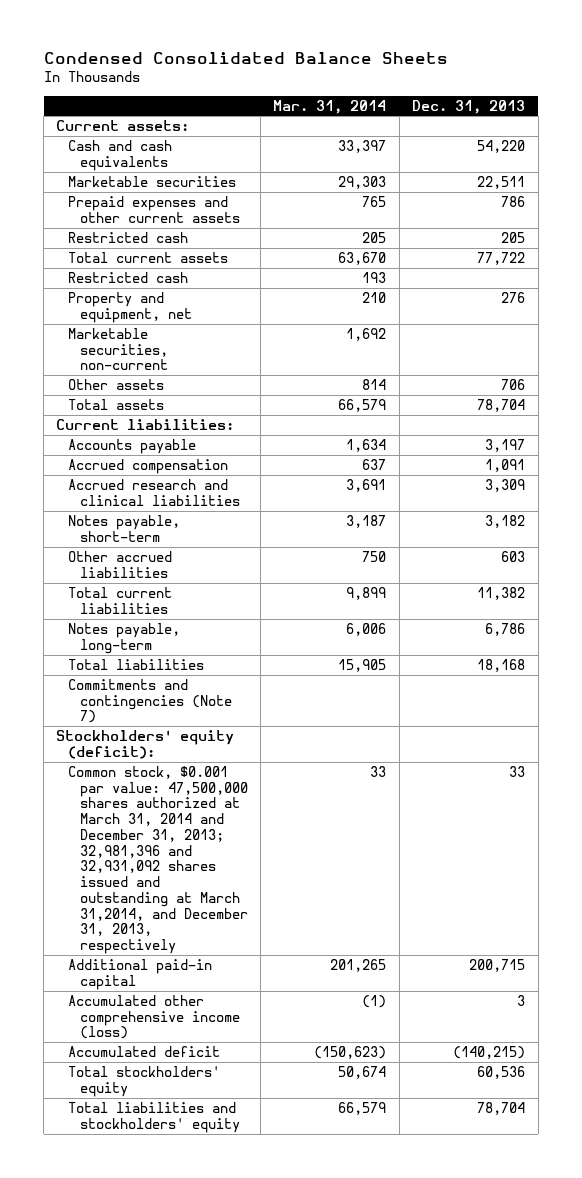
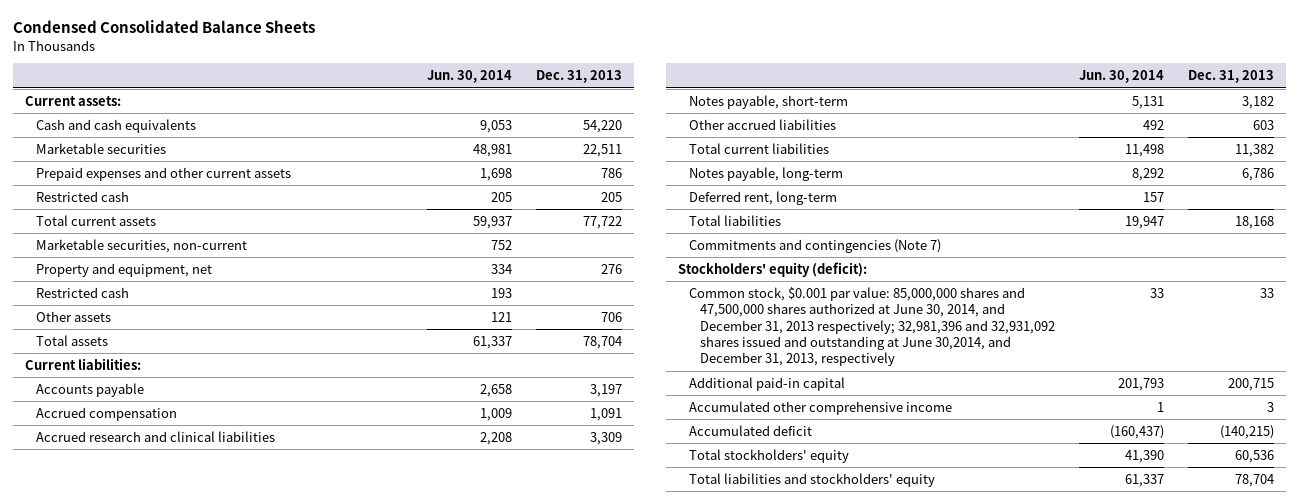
[273,99,387,114] Mar. 31, 2014 -> none
none -> [426,70,512,84] Jun. 30, 2014
[68,291,192,323] Property and equipment, net -> [36,262,213,277] Property and equipment, net
[68,271,189,283] Restricted cash -> [36,286,130,298] Restricted cash
none -> [689,190,838,205] Deferred rent, long-term
[68,765,248,954] Common stock, $0.001 par value: 47,500,000 shares authorized at March 31, 2014 and December 31, 2013; 32,981,396 and 32,931,092 shares issued and outstanding at March 31,2014, and December 31, 2013, respectively -> [689,286,1056,367] Common stock, $0.001 par value: 85,000,000 shares and 47,500,000 shares authorized at June 30, 2014, and December 31, 2013 respectively; 32,981,396 and 32,931,092 shares issued and outstanding at June 30,2014, and December 31, 2013, respectively
[68,994,240,1040] Accumulated other comprehensive income (loss) -> [689,400,953,415] Accumulated other comprehensive income

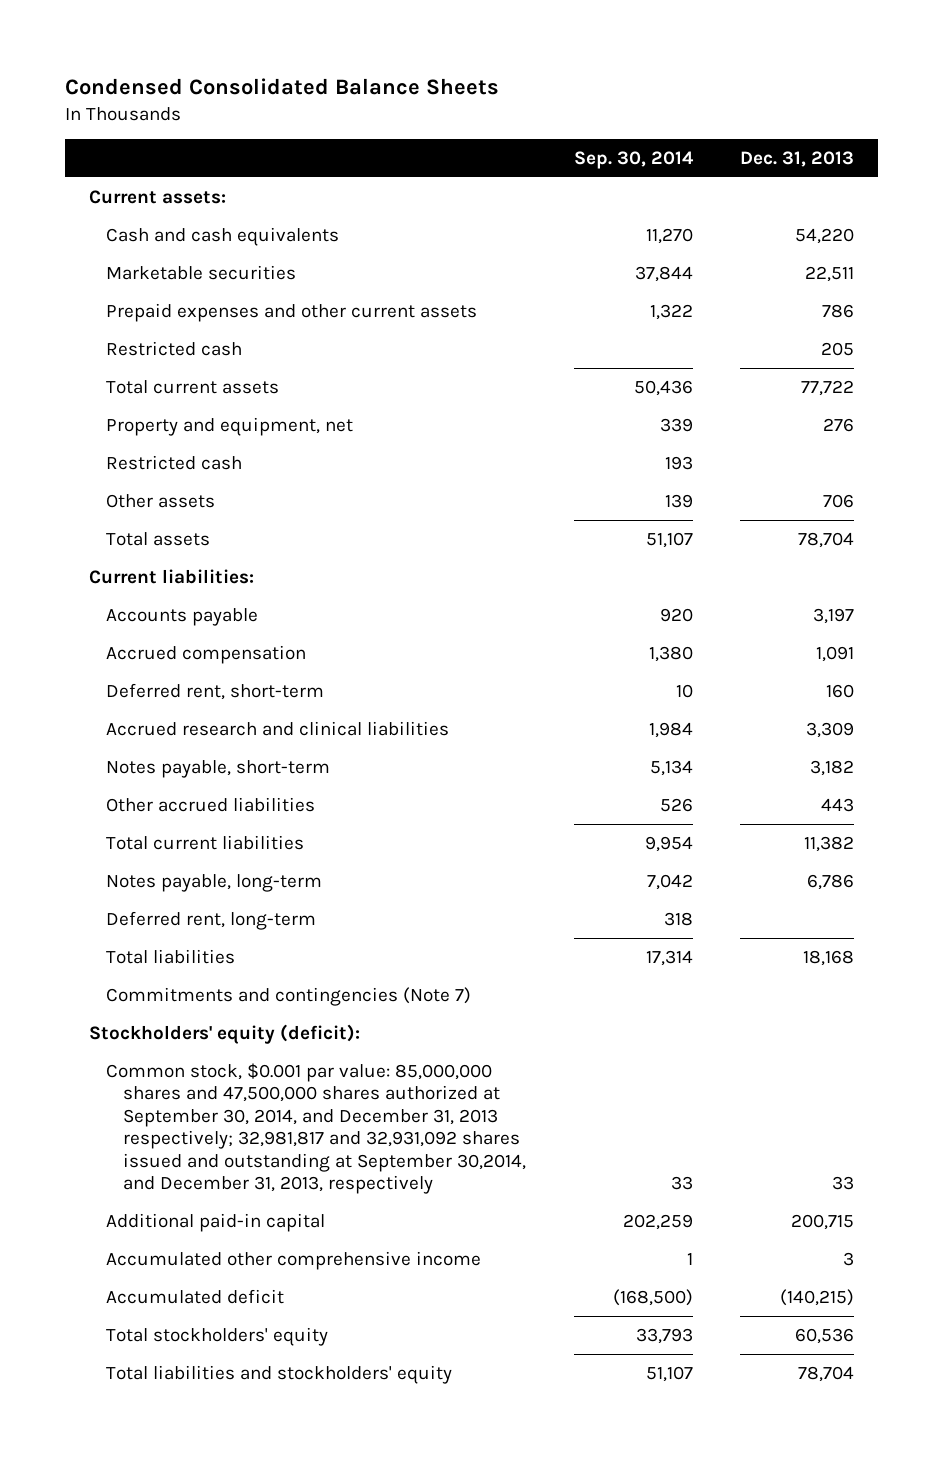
[426,70,512,84] Jun. 30, 2014 -> none
none -> [573,151,694,170] Sep. 30, 2014
[36,238,248,253] Marketable securities, non-current -> none
none -> [105,682,324,700] Deferred rent, short-term
[1253,119,1275,130] 603 -> [821,797,855,812] 443
[689,286,1056,367] Common stock, $0.001 par value: 85,000,000 shares and 47,500,000 shares authorized at June 30, 2014, and December 31, 2013 respectively; 32,981,396 and 32,931,092 shares issued and outstanding at June 30,2014, and December 31, 2013, respectively -> [105,1062,527,1195] Common stock, $0.001 par value: 85,000,000 shares and 47,500,000 shares authorized at September 30, 2014, and December 31, 2013 respectively; 32,981,817 and 32,931,092 shares issued and outstanding at September 30,2014, and December 31, 2013, respectively

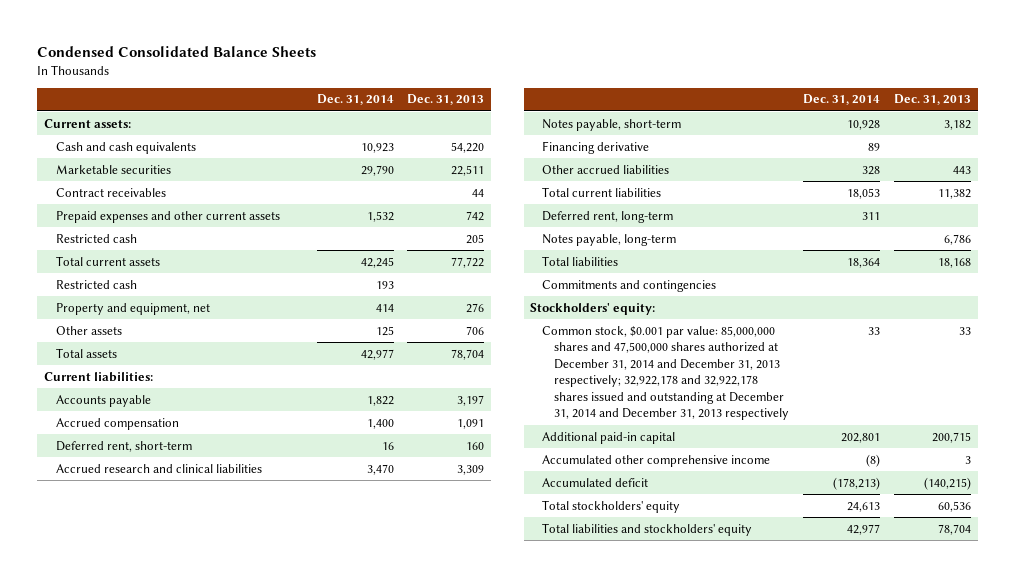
[573,151,694,170] Sep. 30, 2014 -> none
none -> [316,94,394,106] Dec. 31, 2014
none -> [56,187,167,197] Contract receivables
[822,303,855,318] 786 -> [466,210,485,221] 742
[105,416,353,436] Property and equipment, net -> [56,302,211,315] Property and equipment, net
none -> [542,140,650,154] Financing derivative
[105,873,322,892] Notes payable, long-term -> [542,233,677,246] Notes payable, long-term
[105,986,471,1006] Commitments and contingencies (Note 7) -> [542,279,717,292] Commitments and contingencies
[88,1023,360,1044] Stockholders' equity (deficit): -> [530,302,656,315] Stockholders' equity:
[105,1062,527,1195] Common stock, $0.001 par value: 85,000,000 shares and 47,500,000 shares authorized at September 30, 2014, and December 31, 2013 respectively; 32,981,817 and 32,931,092 shares issued and outstanding at September 30,2014, and December 31, 2013, respectively -> [542,325,790,421] Common stock, $0.001 par value: 85,000,000 shares and 47,500,000 shares authorized at December 31, 2014 and December 31, 2013 respectively; 32,922,178 and 32,922,178 shares issued and outstanding at December 31, 2014 and December 31, 2013 respectively

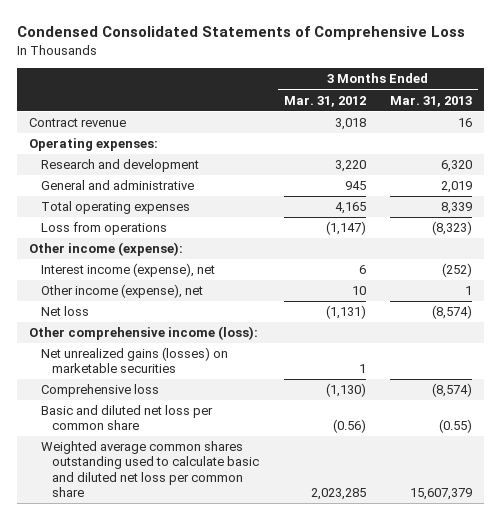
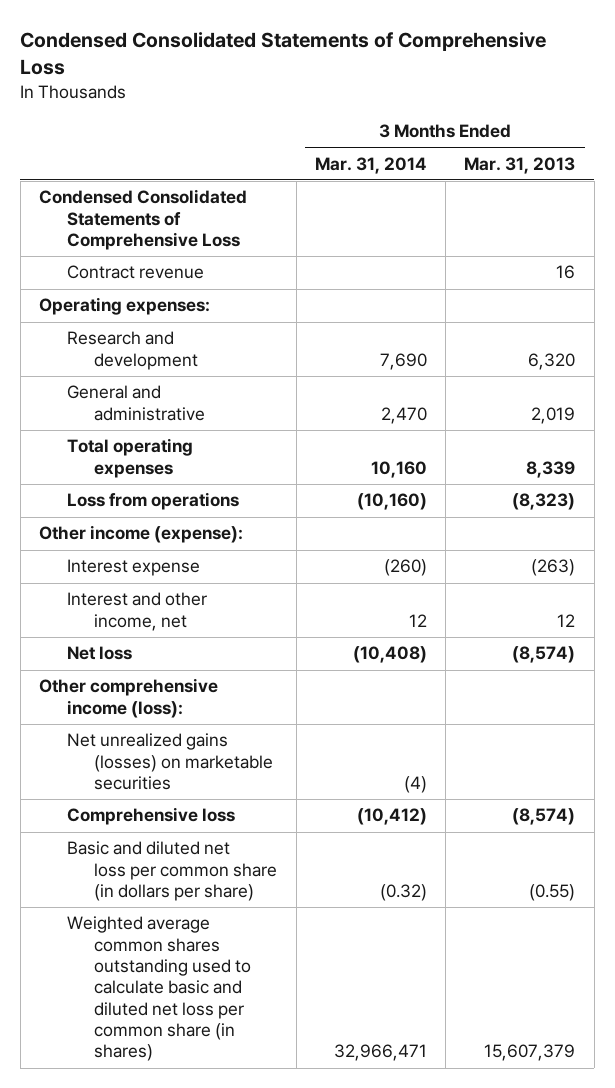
[283,95,366,107] Mar. 31, 2012 -> none
none -> [314,156,427,174] Mar. 31, 2014
none -> [39,189,248,251] Condensed Consolidated Statements of Comprehensive Loss
[40,284,203,299] Other income (expense), net -> none
none -> [66,559,200,577] Interest expense
[40,263,215,278] Interest income (expense), net -> [66,592,207,631] Interest and other income, net
[441,263,472,278] (252) -> [557,613,576,627] 12
[40,405,213,431] Basic and diluted net loss per common share -> [66,841,278,902] Basic and diluted net loss per common share (in dollars per share)
[40,441,260,497] Weighted average common shares outstanding used to calculate basic and diluted net loss per common share -> [66,916,252,1062] Weighted average common shares outstanding used to calculate basic and diluted net loss per common share (in shares)

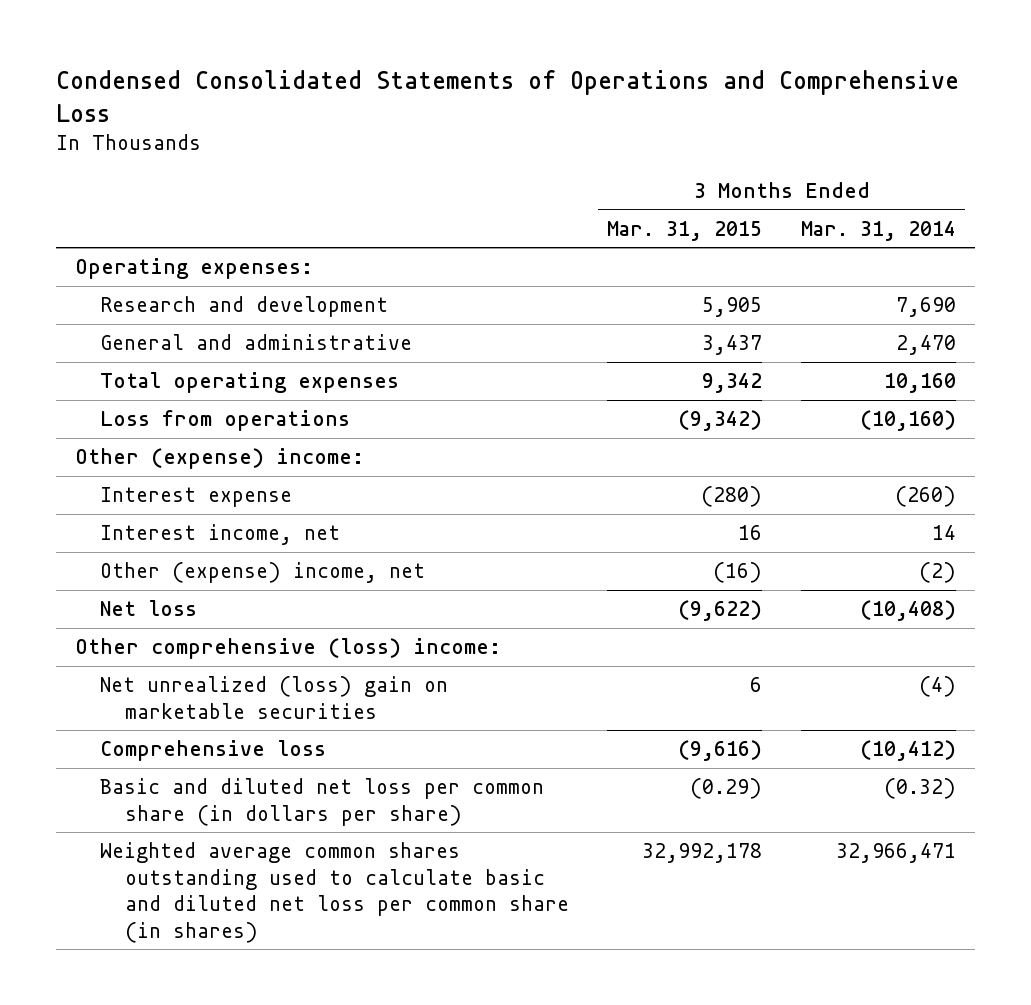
[20,32,547,76] Condensed Consolidated Statements of Comprehensive Loss -> [55,69,959,122] Condensed Consolidated Statements of Operations and Comprehensive Loss
[464,156,576,174] Mar. 31, 2013 -> none
none -> [607,220,763,241] Mar. 31, 2015
[39,189,248,251] Condensed Consolidated Statements of Comprehensive Loss -> none
[66,265,204,280] Contract revenue -> none
[39,525,244,544] Other income (expense): -> [74,448,364,470] Other (expense) income:
[66,592,207,631] Interest and other income, net -> [100,524,341,546] Interest income, net
[408,613,427,627] 12 -> [931,525,956,541] 14
none -> [100,562,426,584] Other (expense) income, net
[39,678,219,718] Other comprehensive income (loss): -> [74,638,501,660] Other comprehensive (loss) income:
[66,733,274,791] Net unrealized gains (losses) on marketable securities -> [100,676,449,719] Net unrealized (loss) gain on marketable securities

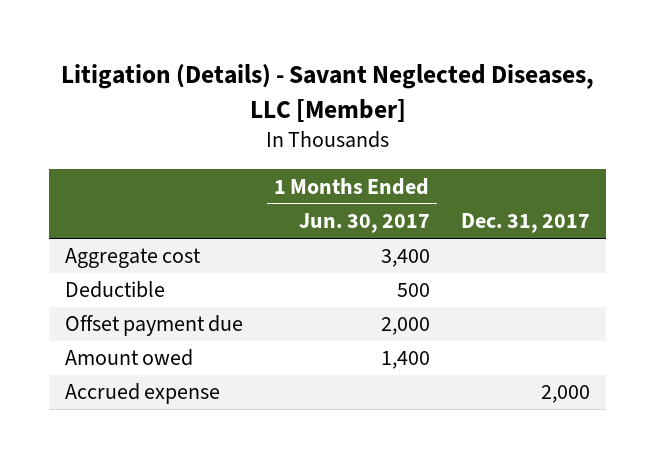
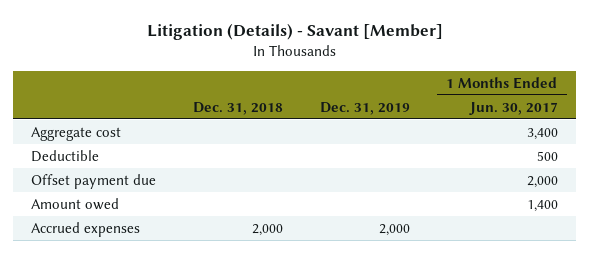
[60,64,594,122] Litigation (Details) - Savant Neglected Diseases, LLC [Member] -> [146,23,443,41] Litigation (Details) - Savant [Member]
[461,213,591,234] Dec. 31, 2017 -> none
none -> [193,101,284,115] Dec. 31, 2018
none -> [319,101,410,115] Dec. 31, 2019
[64,383,220,405] Accrued expense -> [31,221,141,237] Accrued expenses

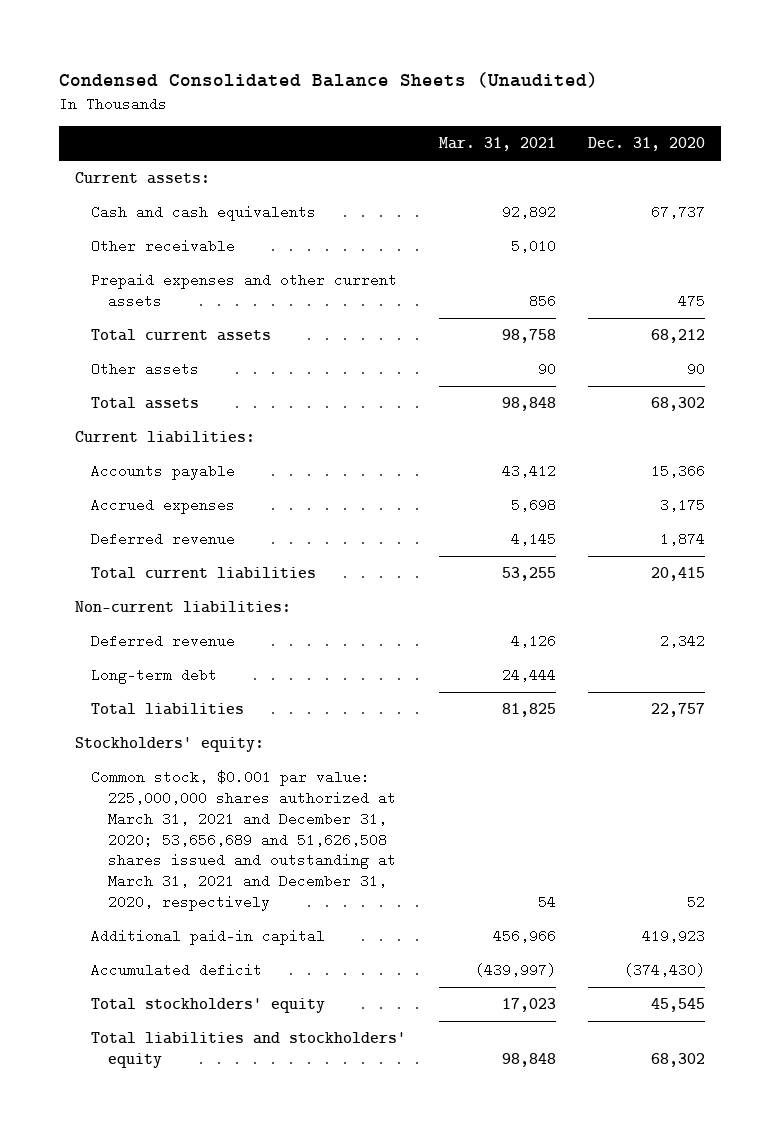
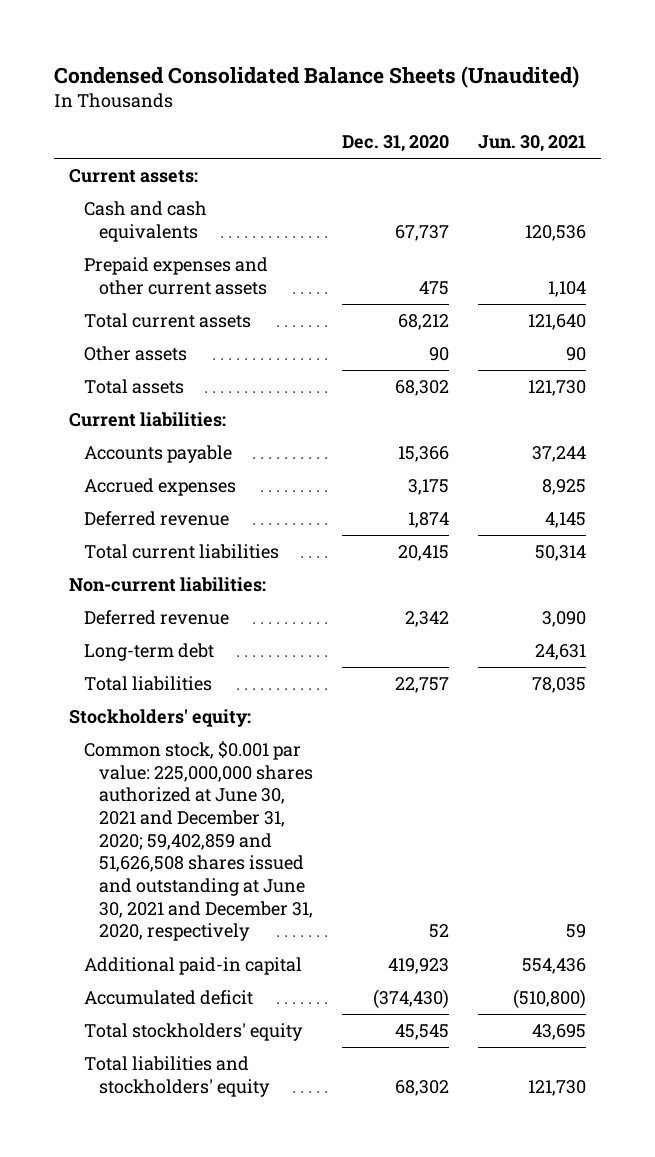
[438,137,556,152] Mar. 31, 2021 -> none
none -> [478,135,587,153] Jun. 30, 2021
[91,239,236,254] Other receivable -> none
[91,770,396,911] Common stock, $0.001 par value: 225,000,000 shares authorized at March 31, 2021 and December 31, 2020; 53,656,689 and 51,626,508 shares issued and outstanding at March 31, 2021 and December 31, 2020, respectively -> [83,741,313,942] Common stock, $0.001 par value: 225,000,000 shares authorized at June 30, 2021 and December 31, 2020; 59,402,859 and 51,626,508 shares issued and outstanding at June 30, 2021 and December 31, 2020, respectively

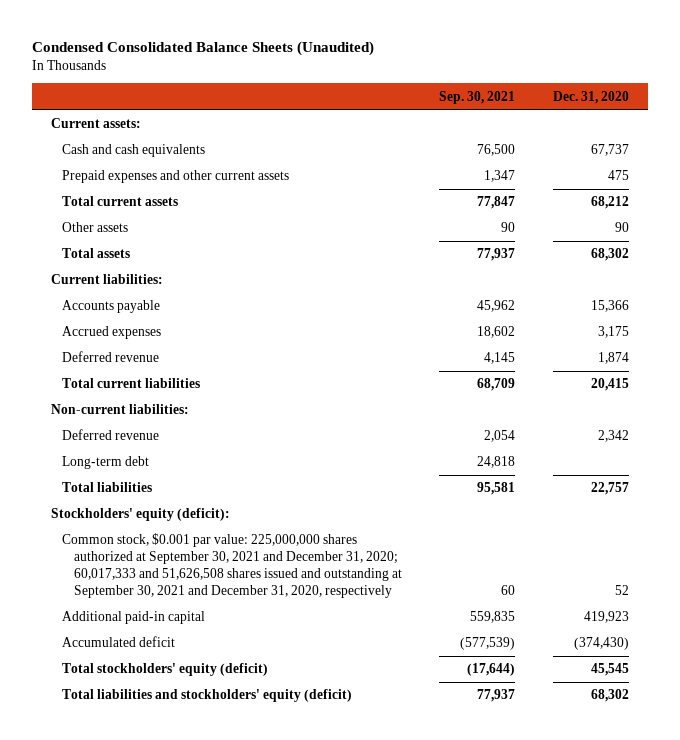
[478,135,587,153] Jun. 30, 2021 -> none
none -> [439,90,516,104] Sep. 30, 2021
[68,709,251,728] Stockholders' equity: -> [50,508,230,522] Stockholders' equity (deficit):
[83,741,313,942] Common stock, $0.001 par value: 225,000,000 shares authorized at June 30, 2021 and December 31, 2020; 59,402,859 and 51,626,508 shares issued and outstanding at June 30, 2021 and December 31, 2020, respectively -> [62,533,402,598] Common stock, $0.001 par value: 225,000,000 shares authorized at September 30, 2021 and December 31, 2020; 60,017,333 and 51,626,508 shares issued and outstanding at September 30, 2021 and December 31, 2020, respectively
[83,1023,303,1042] Total stockholders' equity -> [62,663,269,677] Total stockholders' equity (deficit)
[83,1056,270,1097] Total liabilities and stockholders' equity -> [62,689,353,703] Total liabilities and stockholders' equity (deficit)

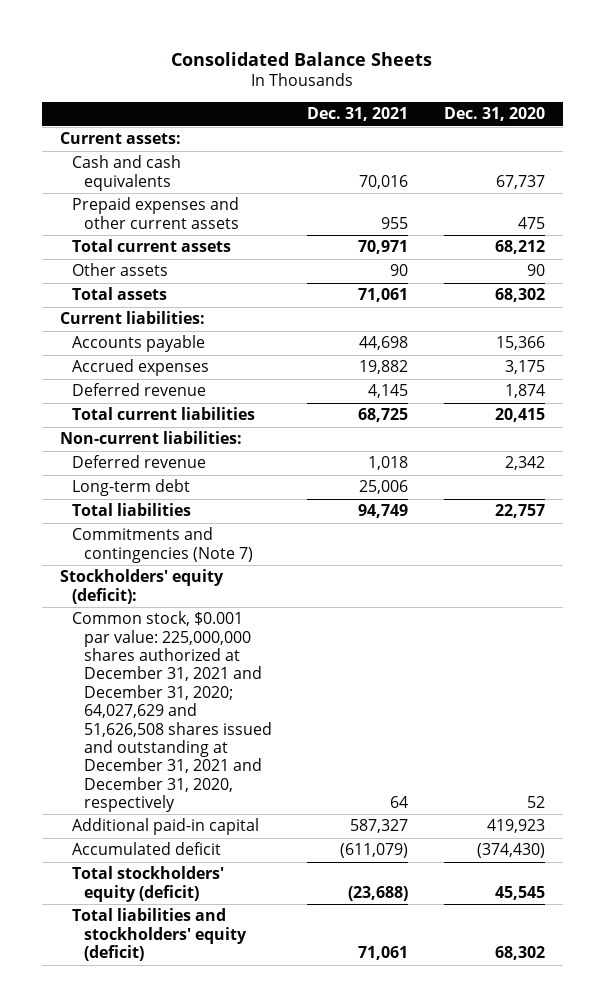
[31,41,374,57] Condensed Consolidated Balance Sheets (Unaudited) -> [171,51,433,66] Consolidated Balance Sheets
[439,90,516,104] Sep. 30, 2021 -> none
none -> [307,107,409,122] Dec. 31, 2021
none -> [71,527,253,563] Commitments and contingencies (Note 7)
[62,533,402,598] Common stock, $0.001 par value: 225,000,000 shares authorized at September 30, 2021 and December 31, 2020; 60,017,333 and 51,626,508 shares issued and outstanding at September 30, 2021 and December 31, 2020, respectively -> [71,611,272,812] Common stock, $0.001 par value: 225,000,000 shares authorized at December 31, 2021 and December 31, 2020; 64,027,629 and 51,626,508 shares issued and outstanding at December 31, 2021 and December 31, 2020, respectively

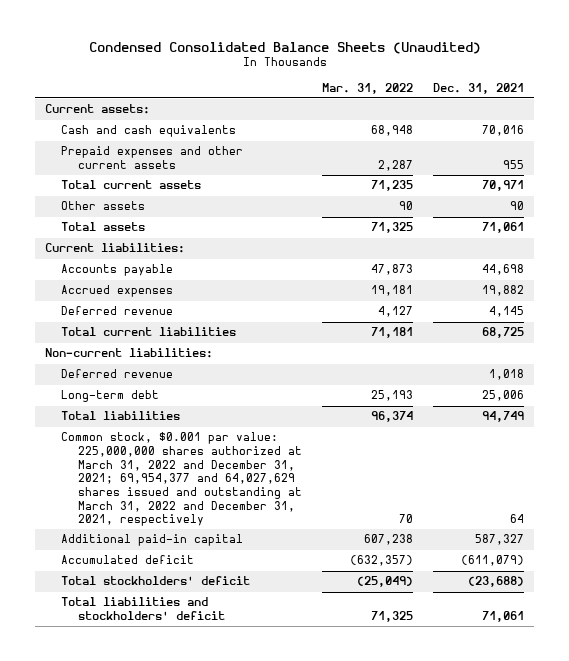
[171,51,433,66] Consolidated Balance Sheets -> [88,41,481,54] Condensed Consolidated Balance Sheets (Unaudited)
[443,107,545,122] Dec. 31, 2020 -> none
none -> [322,82,414,94] Mar. 31, 2022
[71,527,253,563] Commitments and contingencies (Note 7) -> none
[59,569,224,604] Stockholders' equity (deficit): -> none
[71,611,272,812] Common stock, $0.001 par value: 225,000,000 shares authorized at December 31, 2021 and December 31, 2020; 64,027,629 and 51,626,508 shares issued and outstanding at December 31, 2021 and December 31, 2020, respectively -> [61,432,302,527] Common stock, $0.001 par value: 225,000,000 shares authorized at March 31, 2022 and December 31, 2021; 69,954,377 and 64,027,629 shares issued and outstanding at March 31, 2022 and December 31, 2021, respectively
[71,866,224,902] Total stockholders' equity (deficit) -> [61,576,251,586] Total stockholders' deficit
[71,908,247,962] Total liabilities and stockholders' equity (deficit) -> [61,597,225,621] Total liabilities and stockholders' deficit

